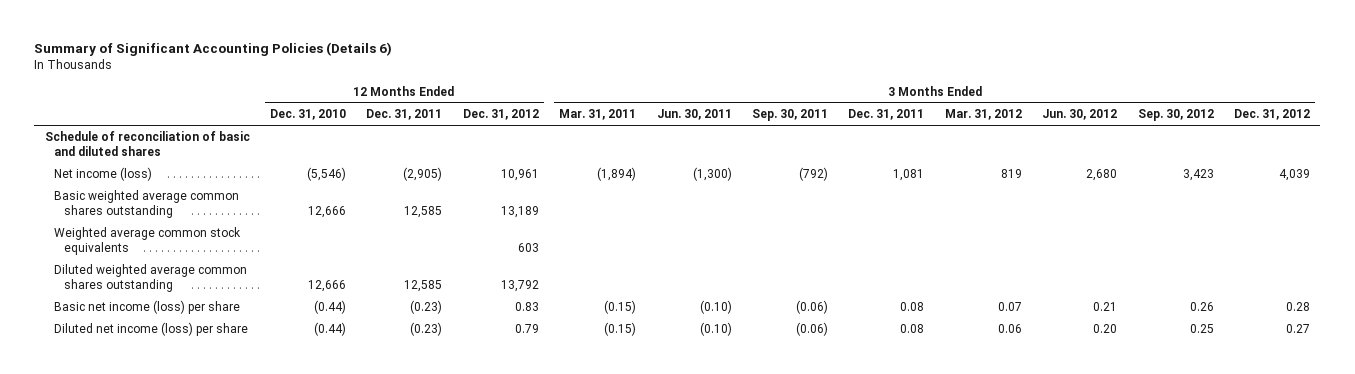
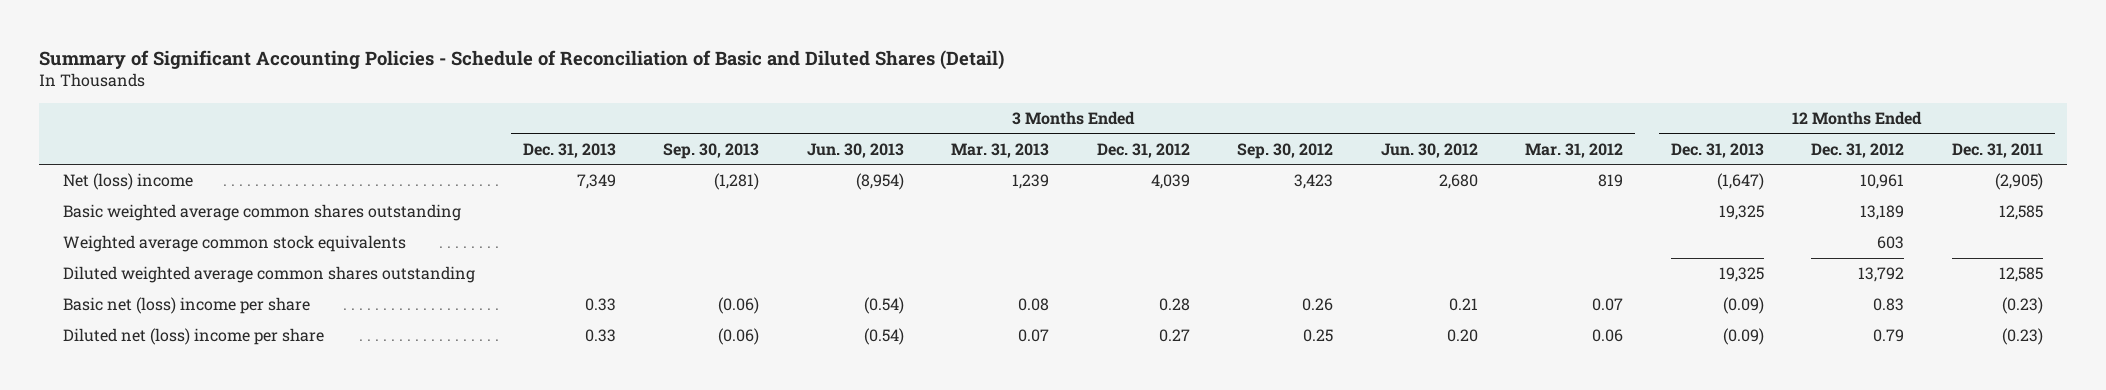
[34,41,393,56] Summary of Significant Accounting Policies (Details 6) -> [39,49,1005,70] Summary of Significant Accounting Policies - Schedule of Reconciliation of Basic and Diluted Shares (Detail)
[269,109,346,121] Dec. 31, 2010 -> none
[559,109,637,121] Mar. 31, 2011 -> none
[656,109,732,121] Jun. 30, 2011 -> none
[751,109,828,122] Sep. 30, 2011 -> none
[848,109,925,121] Dec. 31, 2011 -> none
none -> [522,142,616,158] Dec. 31, 2013
none -> [663,142,760,159] Sep. 30, 2013
none -> [806,142,904,158] Jun. 30, 2013
none -> [951,142,1050,158] Mar. 31, 2013
none -> [1670,142,1764,158] Dec. 31, 2013
[44,131,250,156] Schedule of reconciliation of basic and diluted shares -> none
[54,167,153,182] Net income (loss) -> [63,173,194,191] Net (loss) income
[54,300,241,315] Basic net income (loss) per share -> [63,297,311,315] Basic net (loss) income per share
[54,322,249,337] Diluted net income (loss) per share -> [63,328,325,346] Diluted net (loss) income per share

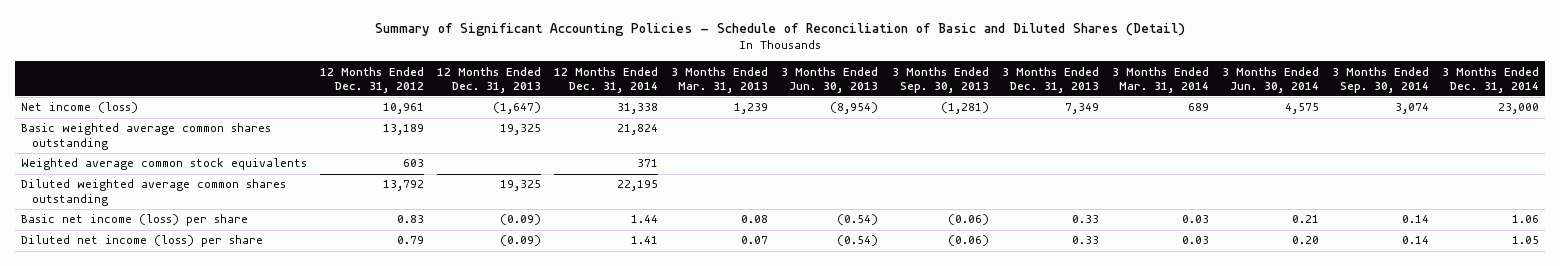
[1096,142,1190,158] Dec. 31, 2012 -> none
[1237,142,1334,159] Sep. 30, 2012 -> none
[1380,142,1478,158] Jun. 30, 2012 -> none
[1525,142,1624,158] Mar. 31, 2012 -> none
[1951,142,2043,158] Dec. 31, 2011 -> none
none -> [554,66,659,93] 12 Months Ended Dec. 31, 2014
none -> [1111,66,1209,93] 3 Months Ended Mar. 31, 2014
none -> [1221,66,1319,93] 3 Months Ended Jun. 30, 2014
none -> [1331,66,1429,93] 3 Months Ended Sep. 30, 2014
none -> [1441,66,1539,93] 3 Months Ended Dec. 31, 2014
[63,173,194,191] Net (loss) income -> [21,102,139,114] Net income (loss)
[63,297,311,315] Basic net (loss) income per share -> [21,214,249,227] Basic net income (loss) per share
[63,328,325,346] Diluted net (loss) income per share -> [21,235,264,248] Diluted net income (loss) per share

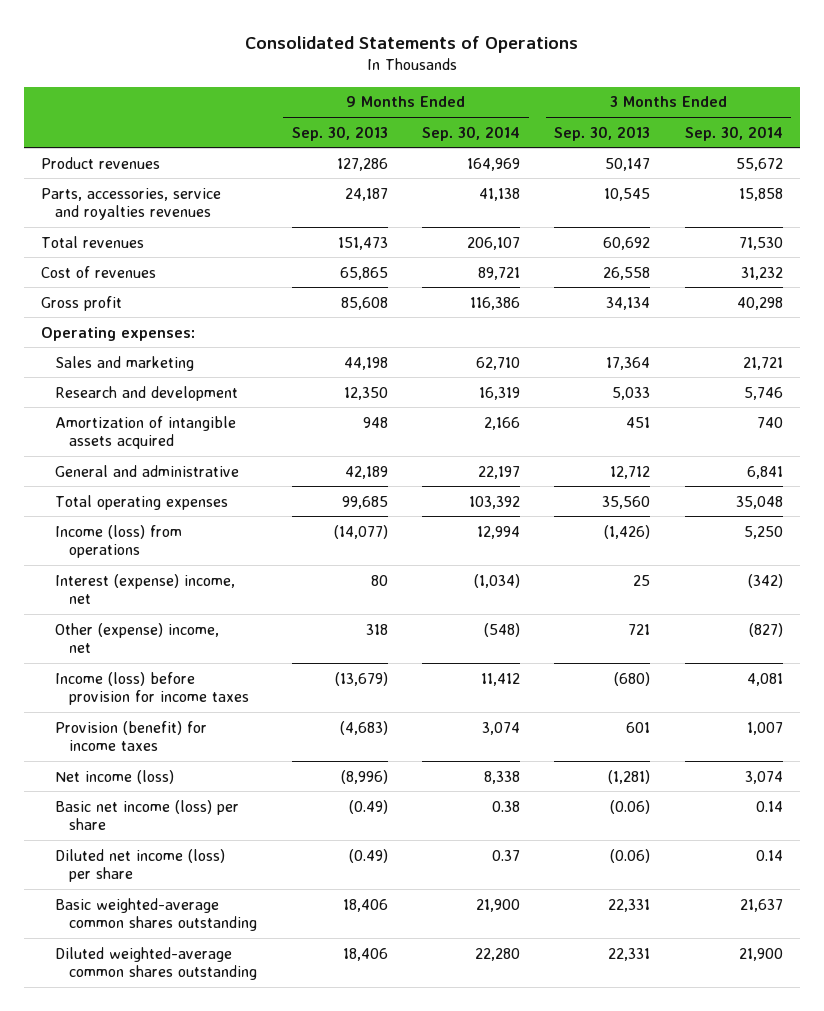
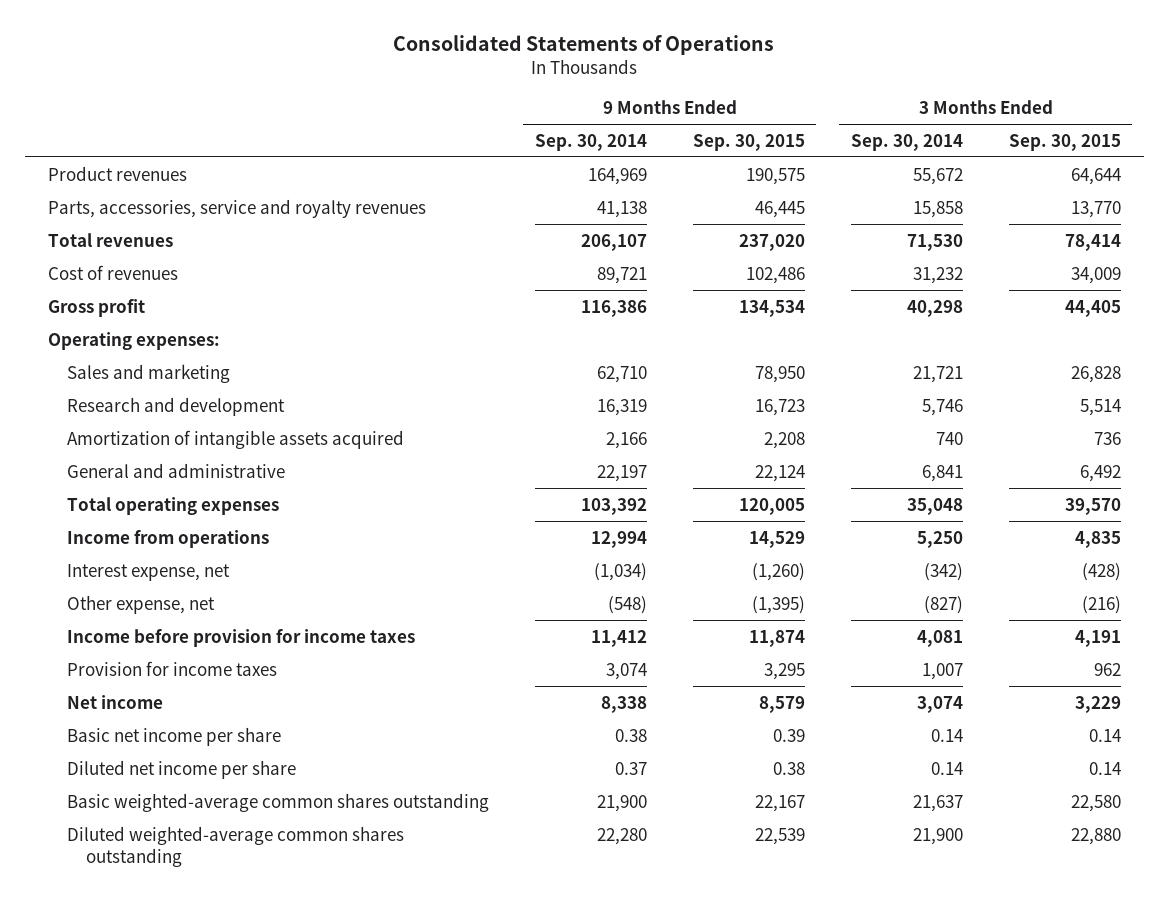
[291,125,388,141] Sep. 30, 2013 -> none
[554,125,651,141] Sep. 30, 2013 -> none
none -> [692,133,805,151] Sep. 30, 2015
none -> [1008,133,1121,151] Sep. 30, 2015
[40,187,221,221] Parts, accessories, service and royalties revenues -> [47,198,426,218] Parts, accessories, service and royalty revenues
[54,524,182,559] Income (loss) from operations -> [66,529,269,548] Income from operations
[54,573,235,605] Interest (expense) income, net -> [66,563,230,581] Interest expense, net
[54,622,219,654] Other (expense) income, net -> [66,594,215,614] Other expense, net
[54,671,250,706] Income (loss) before provision for income taxes -> [66,628,415,647] Income before provision for income taxes
[54,720,207,752] Provision (benefit) for income taxes -> [66,660,277,676] Provision for income taxes
[54,769,174,784] Net income (loss) -> [66,694,163,709] Net income
[54,799,239,831] Basic net income (loss) per share -> [66,726,281,746] Basic net income per share
[54,848,225,883] Diluted net income (loss) per share -> [66,759,296,779] Diluted net income per share

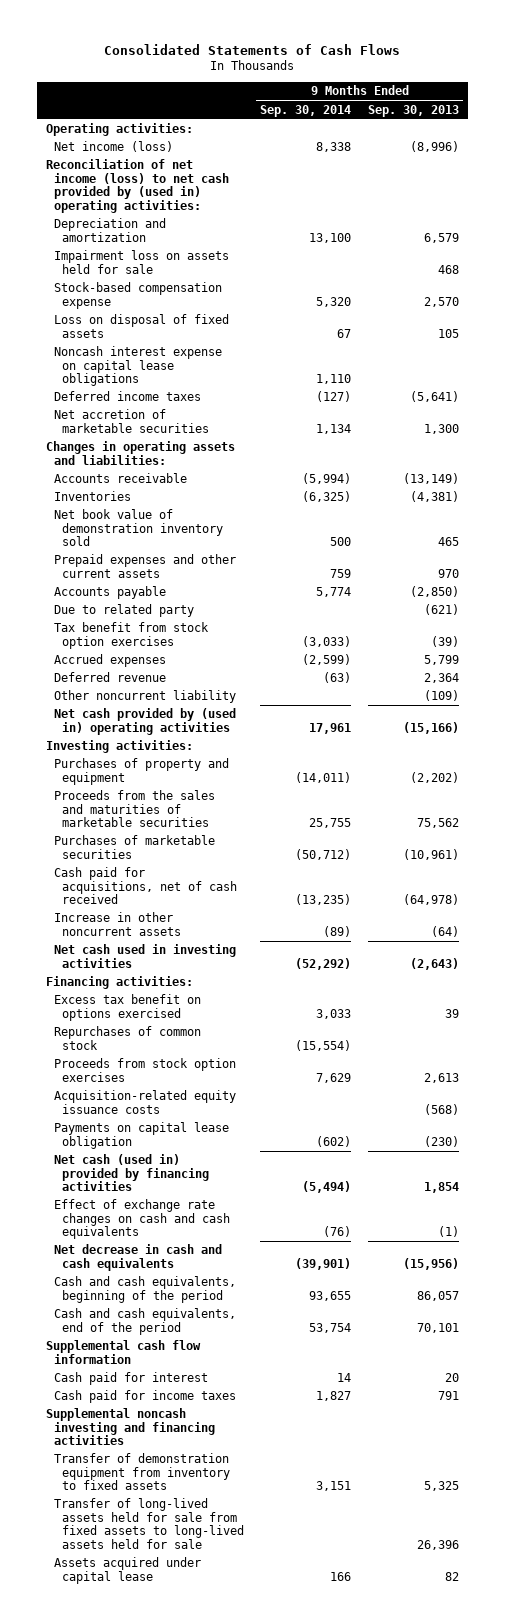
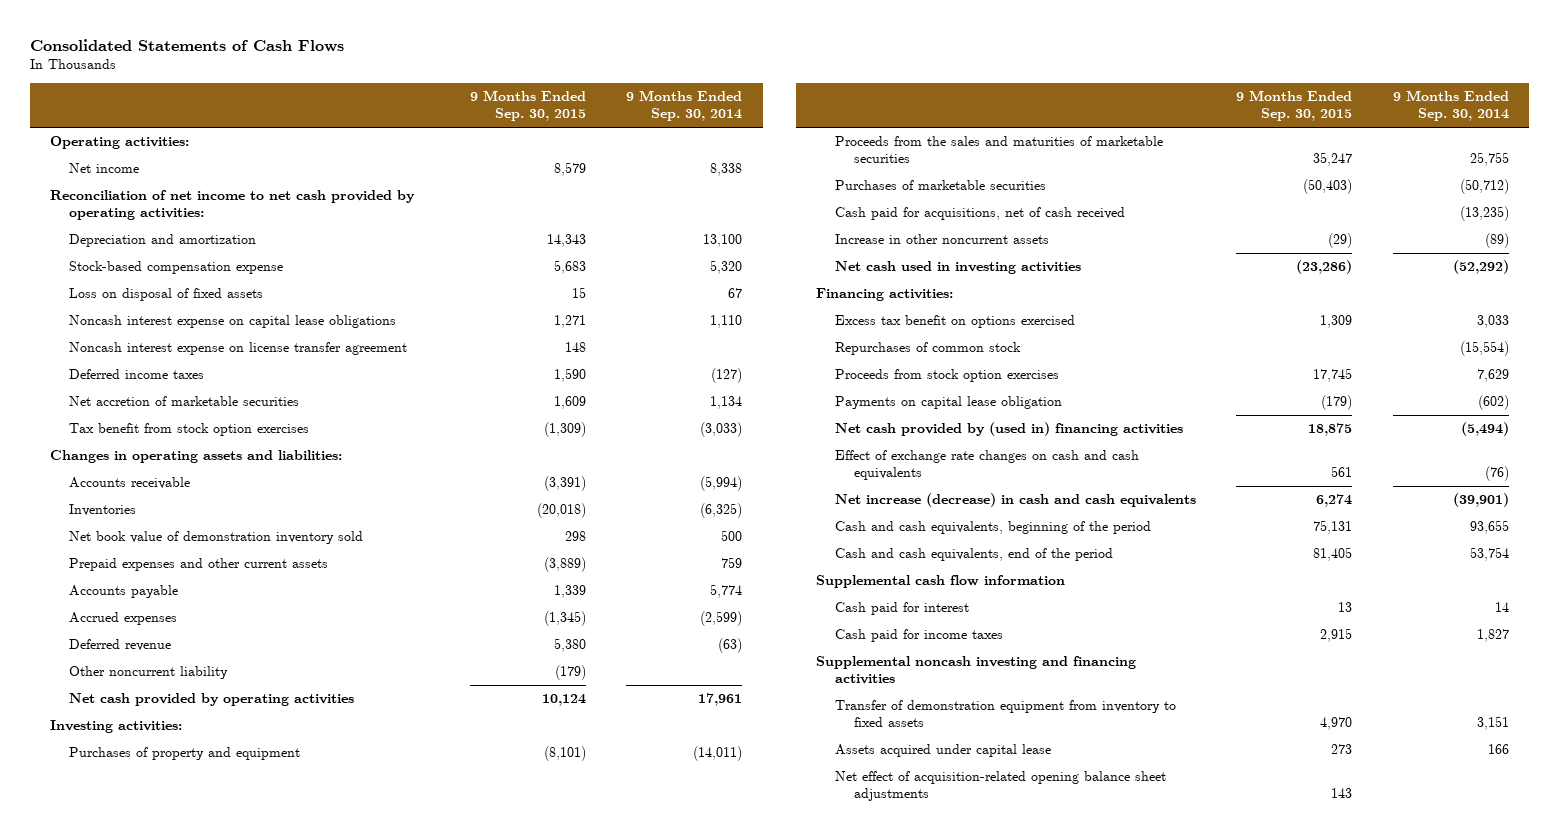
[368,104,460,117] Sep. 30, 2013 -> none
none -> [470,89,587,122] 9 Months Ended Sep. 30, 2015
[53,141,173,153] Net income (loss) -> [69,163,140,174] Net income
[45,159,229,213] Reconciliation of net income (loss) to net cash provided by (used in) operating activities: -> [50,190,416,221] Reconciliation of net income to net cash provided by operating activities:
[53,250,229,274] Impairment loss on assets held for sale -> none
none -> [69,342,408,356] Noncash interest expense on license transfer agreement
[53,622,209,649] Tax benefit from stock option exercises -> [69,423,310,437] Tax benefit from stock option exercises
[53,604,194,618] Due to related party -> none
[53,708,236,735] Net cash provided by (used in) operating activities -> [69,693,355,707] Net cash provided by operating activities
[53,1090,236,1114] Acquisition-related equity issuance costs -> none
[53,1154,209,1192] Net cash (used in) provided by financing activities -> [835,422,1184,437] Net cash provided by (used in) financing activities
[53,1244,222,1271] Net decrease in cash and cash equivalents -> [835,493,1197,508] Net increase (decrease) in cash and cash equivalents
[53,1498,244,1549] Transfer of long-lived assets held for sale from fixed assets to long-lived assets held for sale -> none
none -> [835,771,1167,802] Net effect of acquisition-related opening balance sheet adjustments

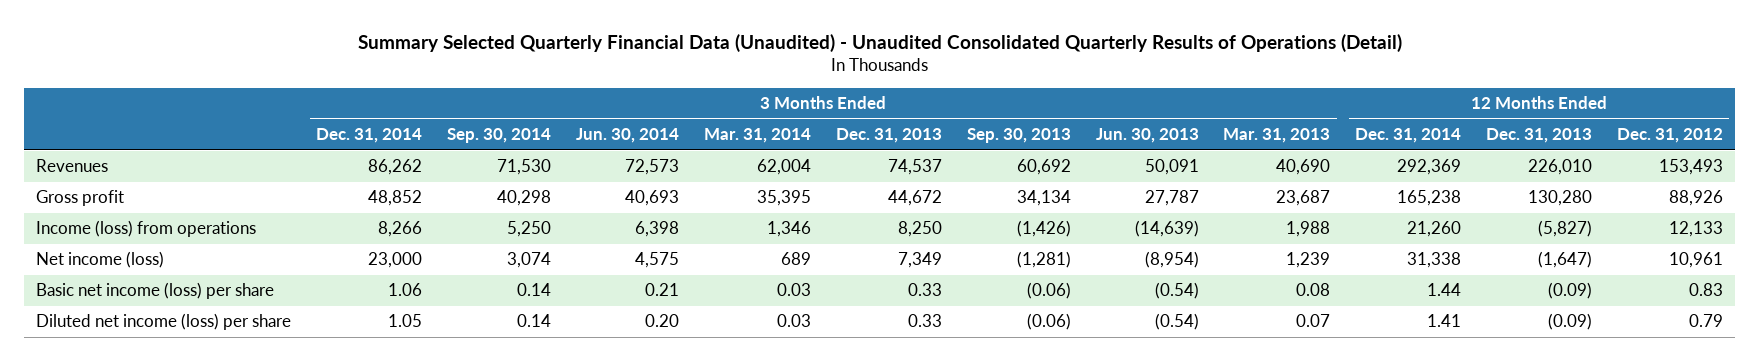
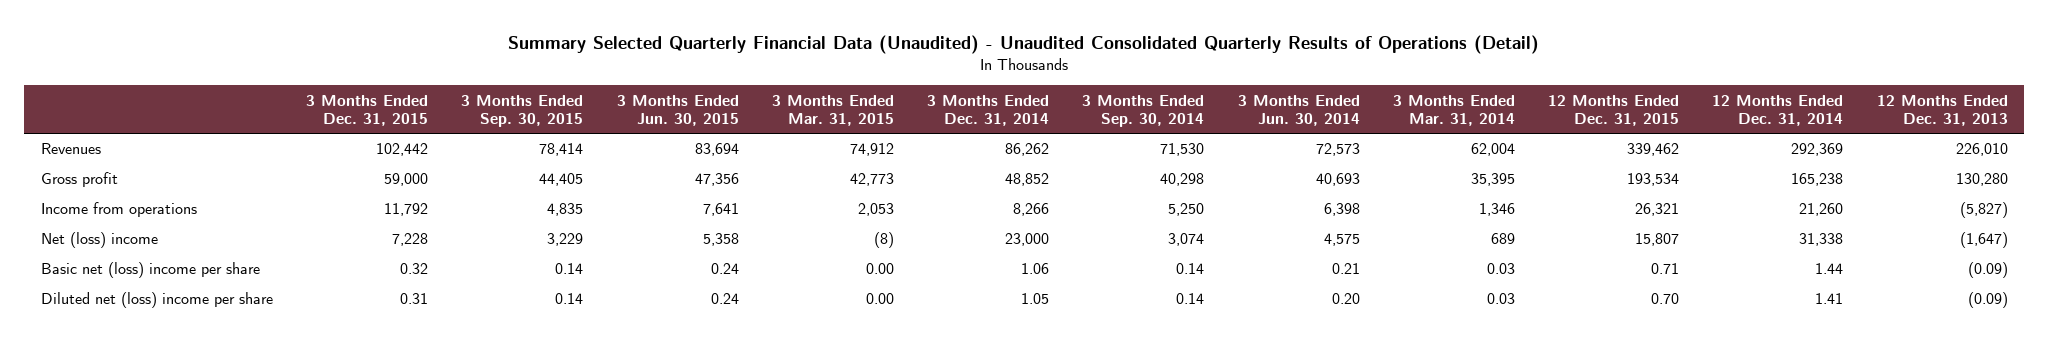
[835,127,942,143] Dec. 31, 2013 -> none
[966,127,1071,143] Sep. 30, 2013 -> none
[1095,127,1199,143] Jun. 30, 2013 -> none
[1223,127,1331,143] Mar. 31, 2013 -> none
[1617,127,1724,143] Dec. 31, 2012 -> none
none -> [306,94,429,126] 3 Months Ended Dec. 31, 2015
none -> [461,94,584,127] 3 Months Ended Sep. 30, 2015
none -> [616,94,739,126] 3 Months Ended Jun. 30, 2015
none -> [771,94,894,126] 3 Months Ended Mar. 31, 2015
none -> [1548,94,1680,126] 12 Months Ended Dec. 31, 2015
[36,220,257,238] Income (loss) from operations -> [40,202,197,218] Income from operations
[36,251,165,269] Net income (loss) -> [40,232,158,249] Net (loss) income
[36,282,275,300] Basic net income (loss) per share -> [40,262,260,279] Basic net (loss) income per share
[36,313,292,331] Diluted net income (loss) per share -> [40,292,273,309] Diluted net (loss) income per share

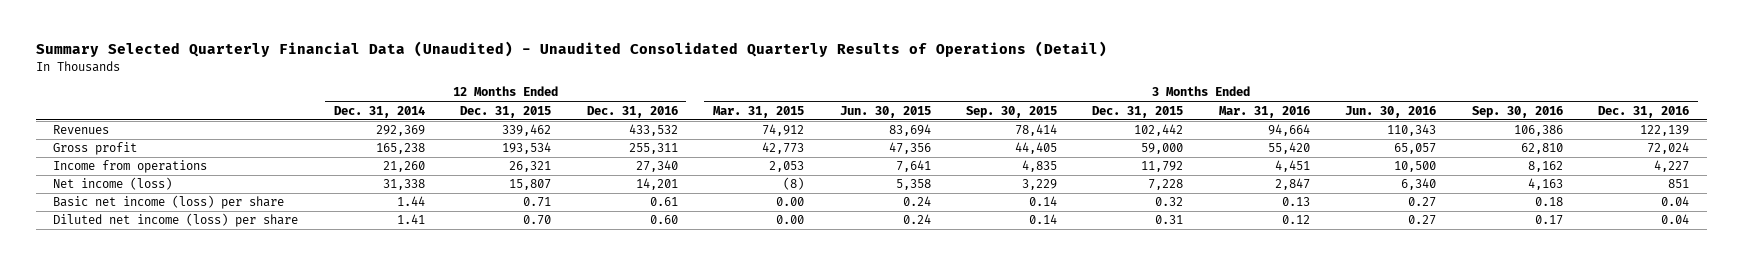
[927,94,1050,126] 3 Months Ended Dec. 31, 2014 -> none
[1082,94,1205,127] 3 Months Ended Sep. 30, 2014 -> none
[1237,94,1360,126] 3 Months Ended Jun. 30, 2014 -> none
[1392,94,1515,126] 3 Months Ended Mar. 31, 2014 -> none
[1876,94,2008,126] 12 Months Ended Dec. 31, 2013 -> none
none -> [586,105,678,118] Dec. 31, 2016
none -> [1218,105,1310,118] Mar. 31, 2016
none -> [1345,105,1437,118] Jun. 30, 2016
none -> [1471,105,1563,118] Sep. 30, 2016
none -> [1598,105,1690,118] Dec. 31, 2016
[40,232,158,249] Net (loss) income -> [53,177,173,191] Net income (loss)
[40,262,260,279] Basic net (loss) income per share -> [53,195,285,210] Basic net income (loss) per share
[40,292,273,309] Diluted net (loss) income per share -> [53,213,299,228] Diluted net income (loss) per share

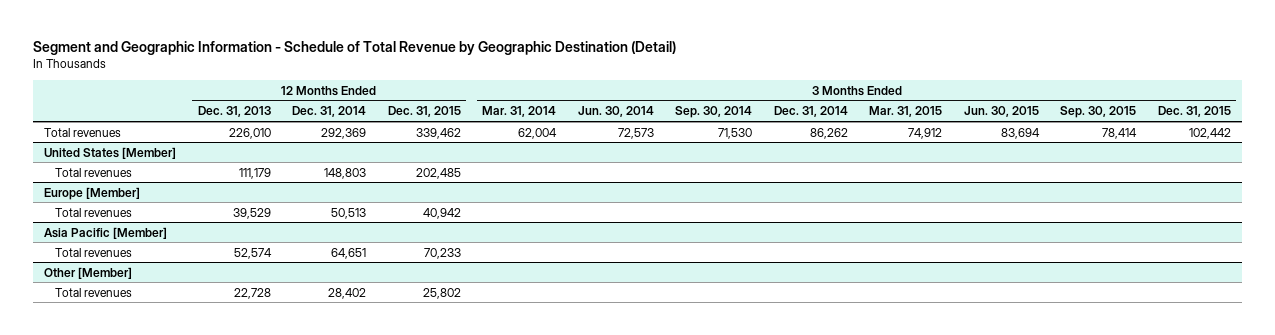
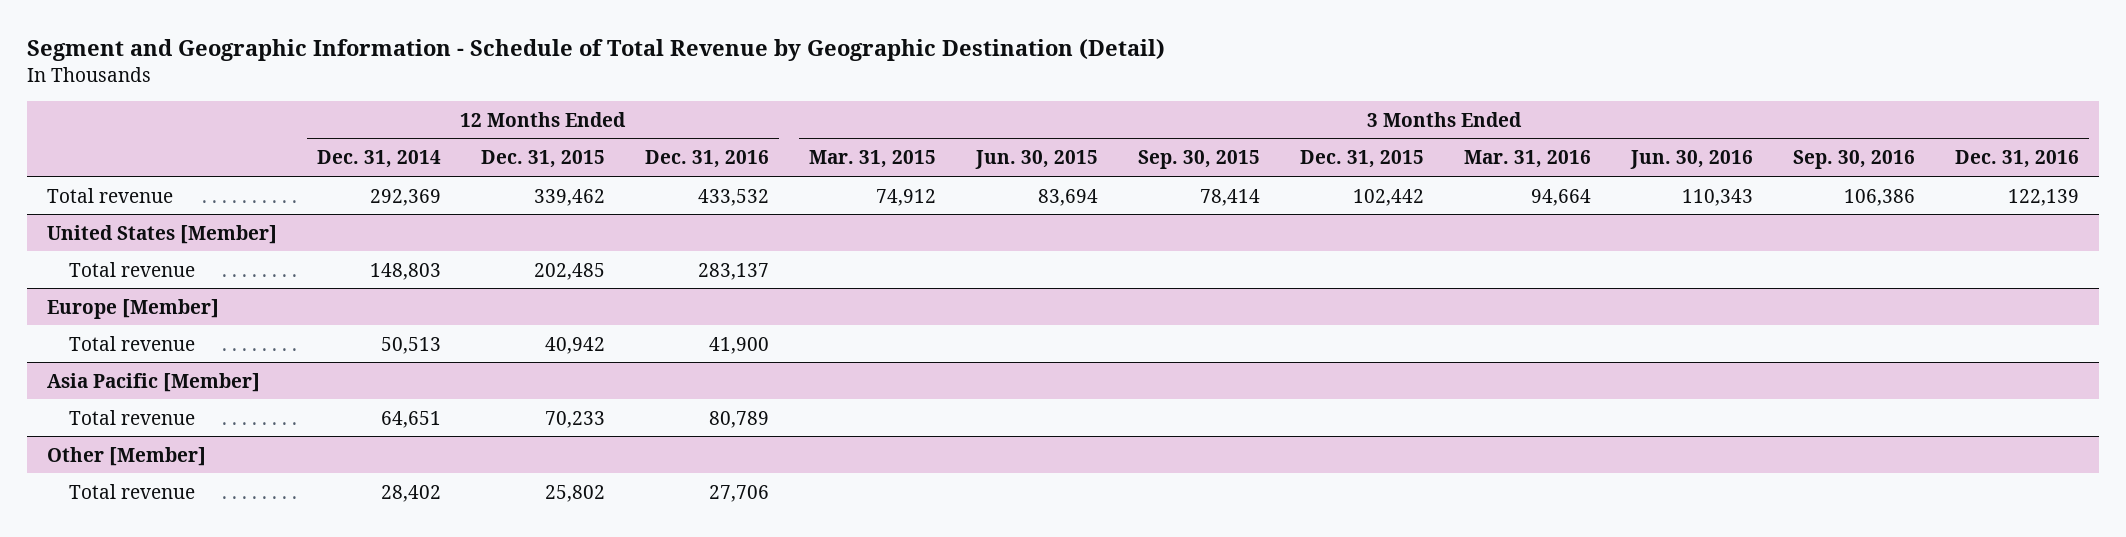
[197,106,271,118] Dec. 31, 2013 -> none
[482,106,557,118] Mar. 31, 2014 -> none
[577,106,654,118] Jun. 30, 2014 -> none
[675,106,753,119] Sep. 30, 2014 -> none
[773,106,848,118] Dec. 31, 2014 -> none
none -> [644,150,769,169] Dec. 31, 2016
none -> [1463,150,1591,169] Mar. 31, 2016
none -> [1630,150,1754,170] Jun. 30, 2016
none -> [1793,150,1916,170] Sep. 30, 2016
none -> [1955,150,2080,169] Dec. 31, 2016
[44,127,122,137] Total revenues -> [46,187,173,203] Total revenue
[54,167,132,177] Total revenues -> [68,261,195,277] Total revenue
[54,207,132,217] Total revenues -> [68,335,195,351] Total revenue
[54,247,132,257] Total revenues -> [68,409,195,425] Total revenue
[54,287,132,297] Total revenues -> [68,483,195,499] Total revenue

